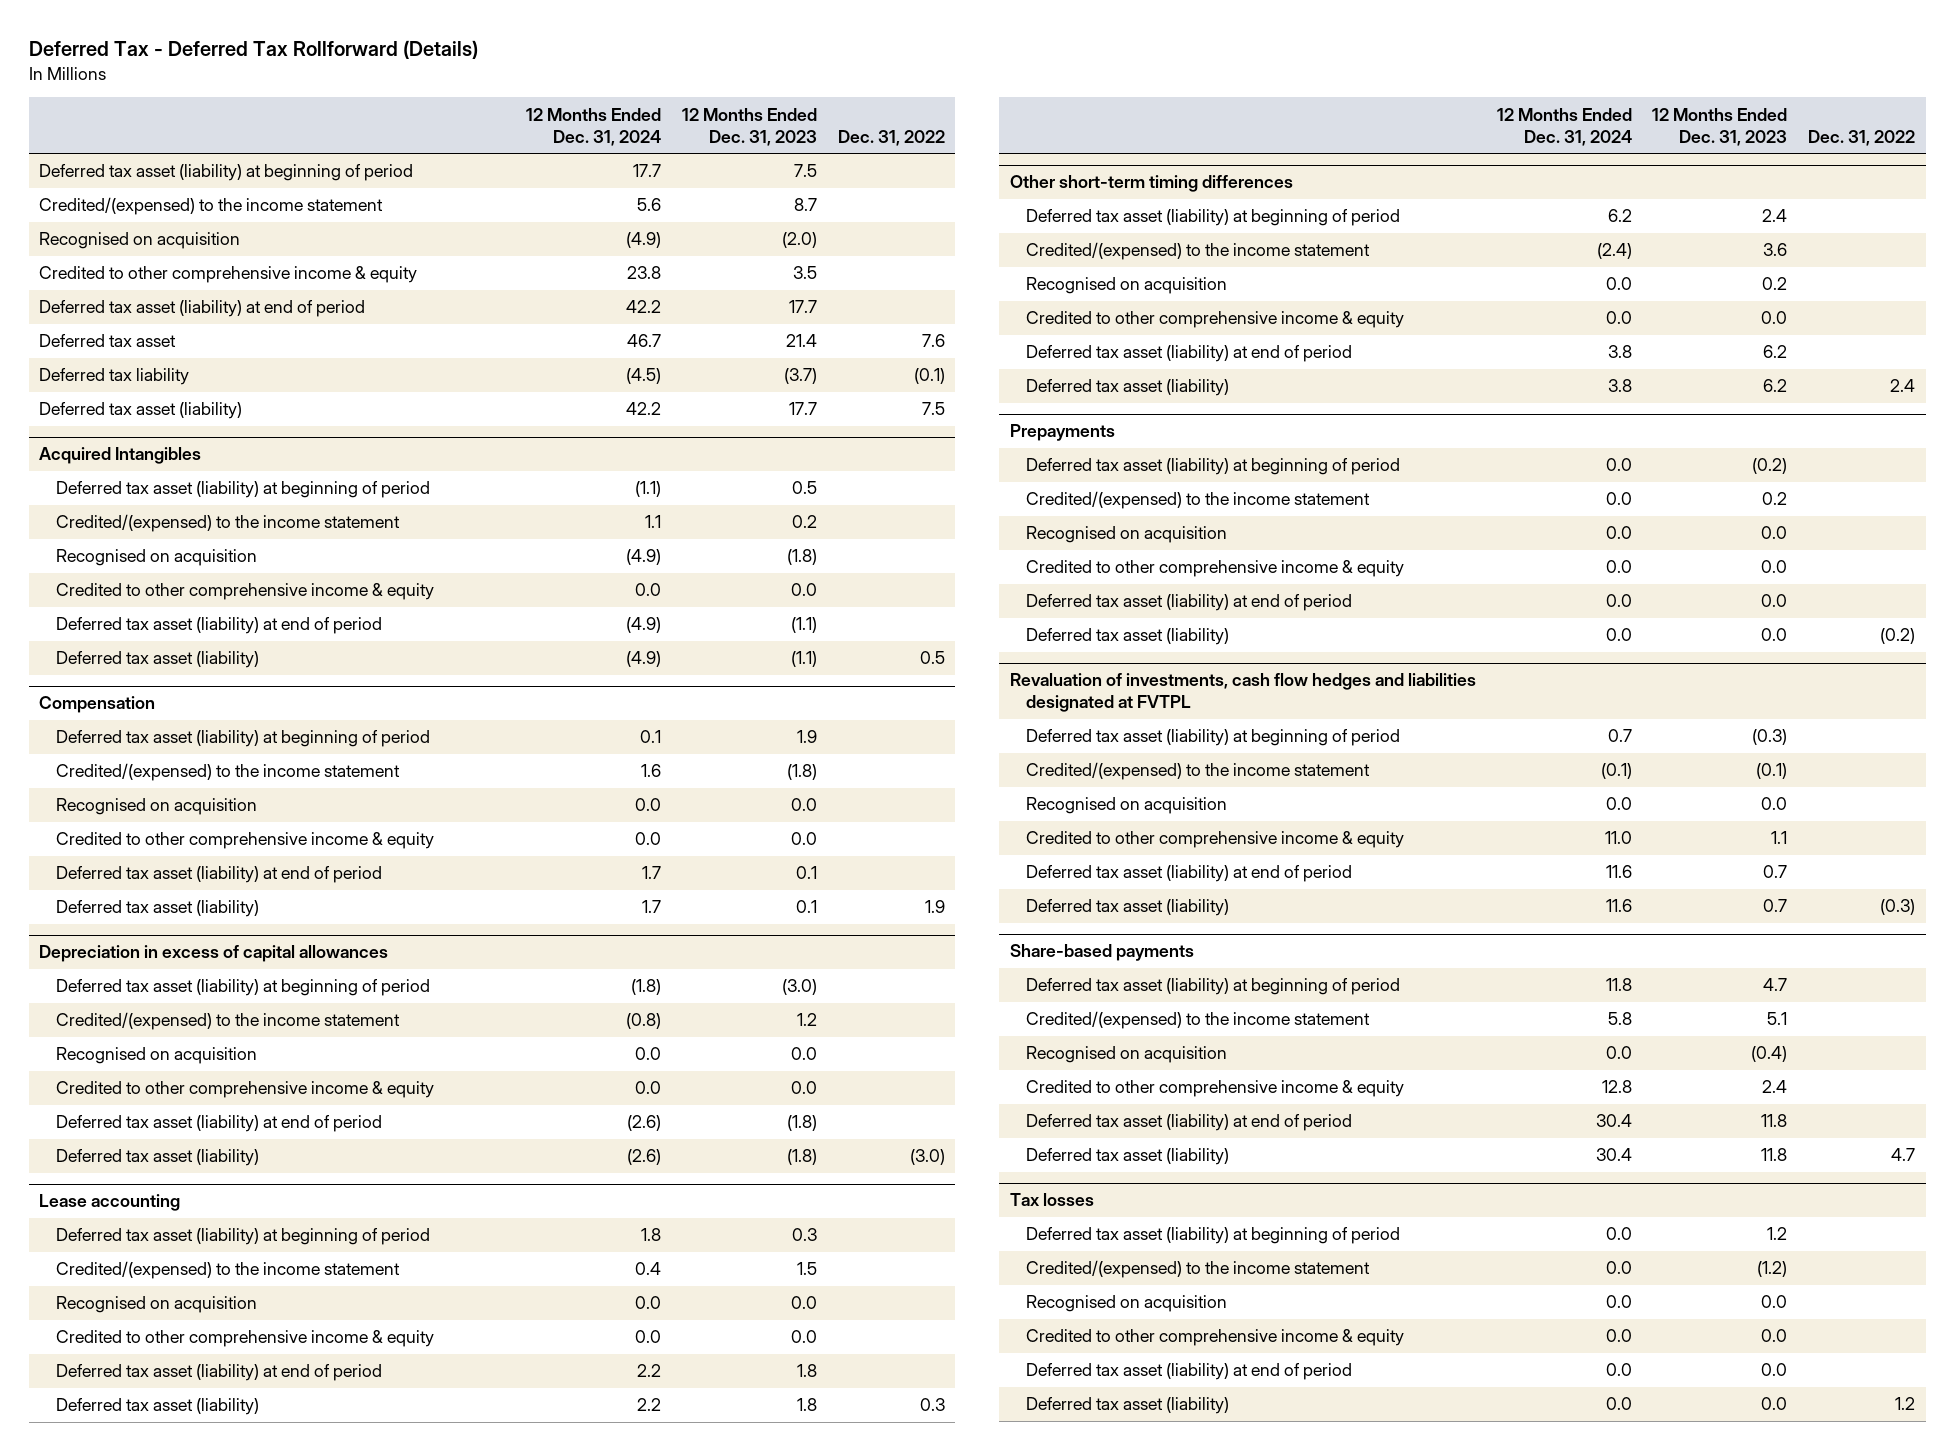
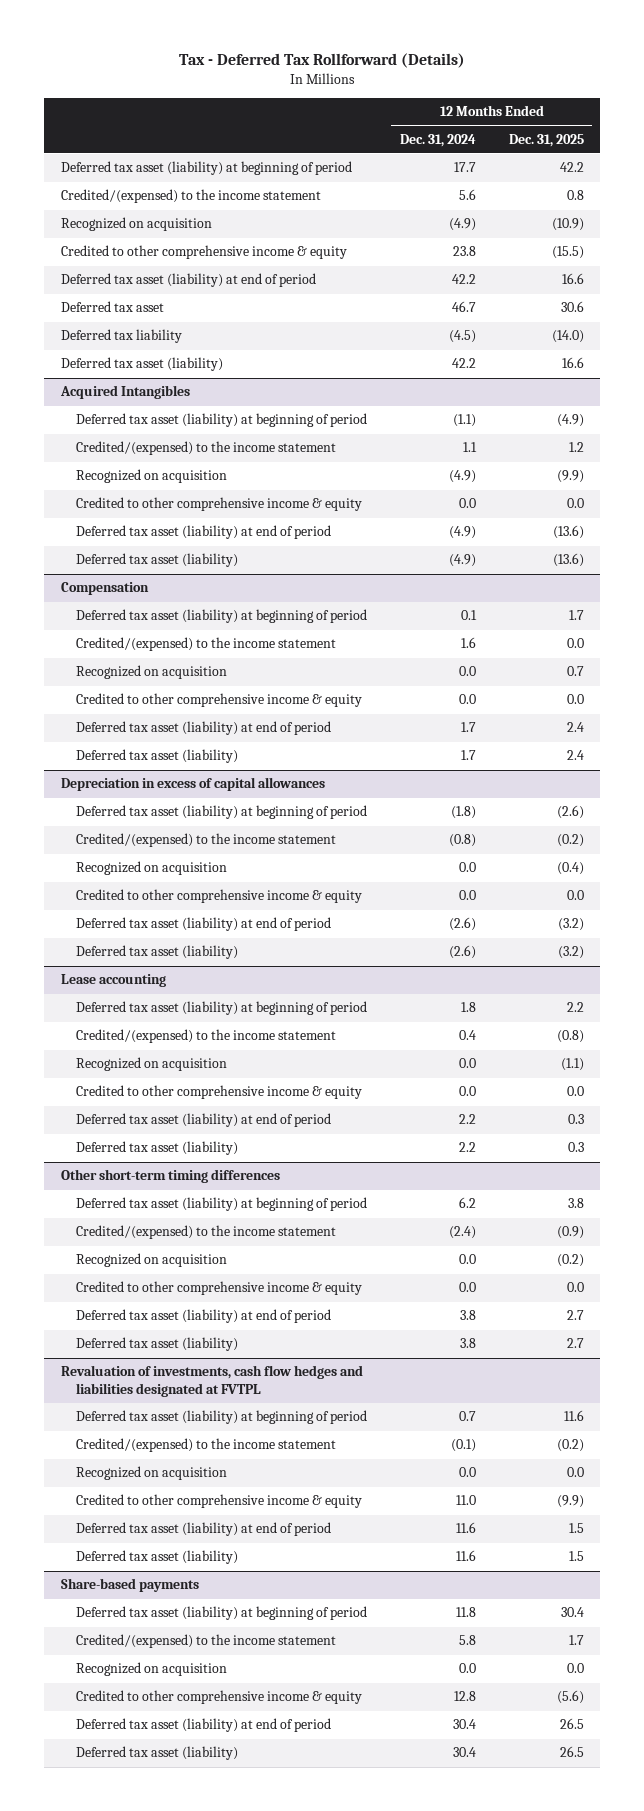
[28,40,478,60] Deferred Tax - Deferred Tax Rollforward (Details) -> [179,53,466,69] Tax - Deferred Tax Rollforward (Details)
[682,107,818,146] 12 Months Ended Dec. 31, 2023 -> none
[838,129,946,146] Dec. 31, 2022 -> none
none -> [508,133,584,147] Dec. 31, 2025
[39,232,241,250] Recognised on acquisition -> [60,217,212,232] Recognized on acquisition
[55,549,257,567] Recognised on acquisition -> [75,469,227,484] Recognized on acquisition
[55,798,257,816] Recognised on acquisition -> [75,665,227,680] Recognized on acquisition
[55,1047,257,1065] Recognised on acquisition -> [75,861,227,876] Recognized on acquisition
[55,1296,257,1314] Recognised on acquisition -> [75,1057,227,1072] Recognized on acquisition
[1026,277,1228,295] Recognised on acquisition -> [75,1253,227,1268] Recognized on acquisition
[1009,424,1115,442] Prepayments -> none
[1026,458,1401,476] Deferred tax asset (liability) at beginning of period -> none
[1026,491,1371,510] Credited/(expensed) to the income statement -> none
[1026,526,1228,544] Recognised on acquisition -> none
[1026,560,1405,578] Credited to other comprehensive income & equity -> none
[1026,594,1353,612] Deferred tax asset (liability) at end of period -> none
[1026,628,1230,646] Deferred tax asset (liability) -> none
[1026,797,1228,815] Recognised on acquisition -> [75,1466,227,1481] Recognized on acquisition
[1026,1046,1228,1064] Recognised on acquisition -> [75,1662,227,1677] Recognized on acquisition
[1009,1193,1094,1207] Tax losses -> none
[1026,1227,1401,1245] Deferred tax asset (liability) at beginning of period -> none
[1026,1260,1371,1279] Credited/(expensed) to the income statement -> none
[1026,1295,1228,1313] Recognised on acquisition -> none
[1026,1329,1405,1347] Credited to other comprehensive income & equity -> none
[1026,1363,1353,1381] Deferred tax asset (liability) at end of period -> none
[1026,1397,1230,1415] Deferred tax asset (liability) -> none

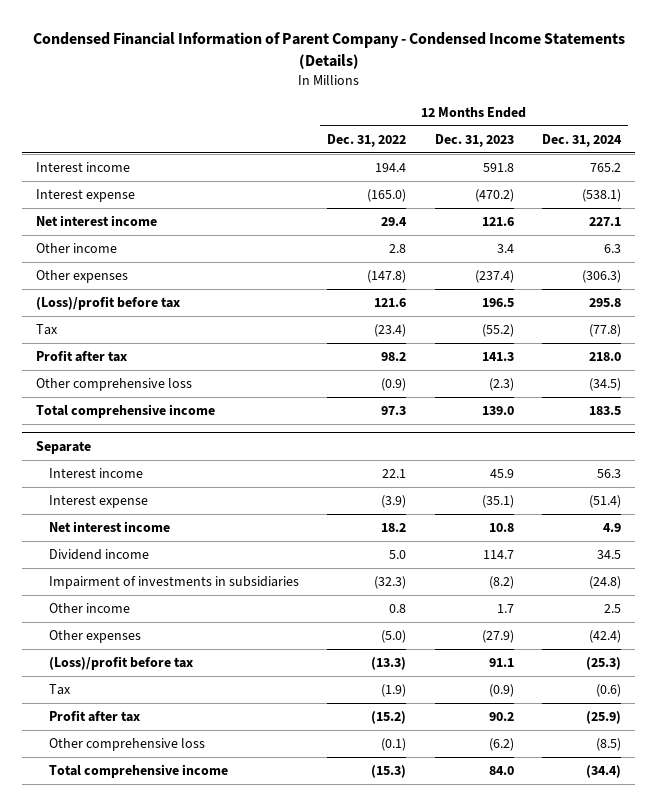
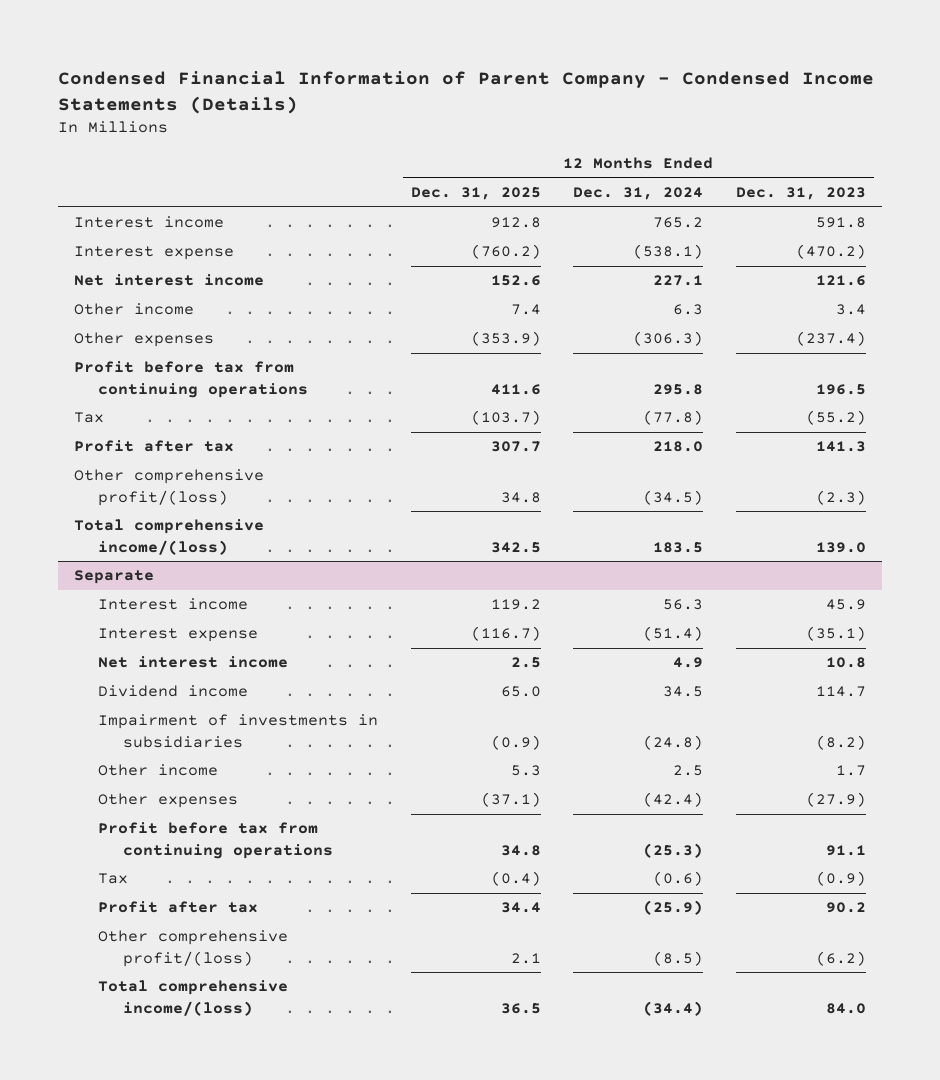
[327,133,407,147] Dec. 31, 2022 -> none
none -> [410,187,541,201] Dec. 31, 2025
[36,296,181,311] (Loss)/profit before tax -> [73,361,309,398] Profit before tax from continuing operations
[36,378,193,392] Other comprehensive loss -> [73,469,264,506] Other comprehensive profit/(loss)
[36,404,216,419] Total comprehensive income -> [73,519,264,555] Total comprehensive income/(loss)
[48,656,193,671] (Loss)/profit before tax -> [98,822,333,859] Profit before tax from continuing operations
[48,738,205,752] Other comprehensive loss -> [98,930,289,967] Other comprehensive profit/(loss)
[48,764,228,779] Total comprehensive income -> [98,980,289,1016] Total comprehensive income/(loss)

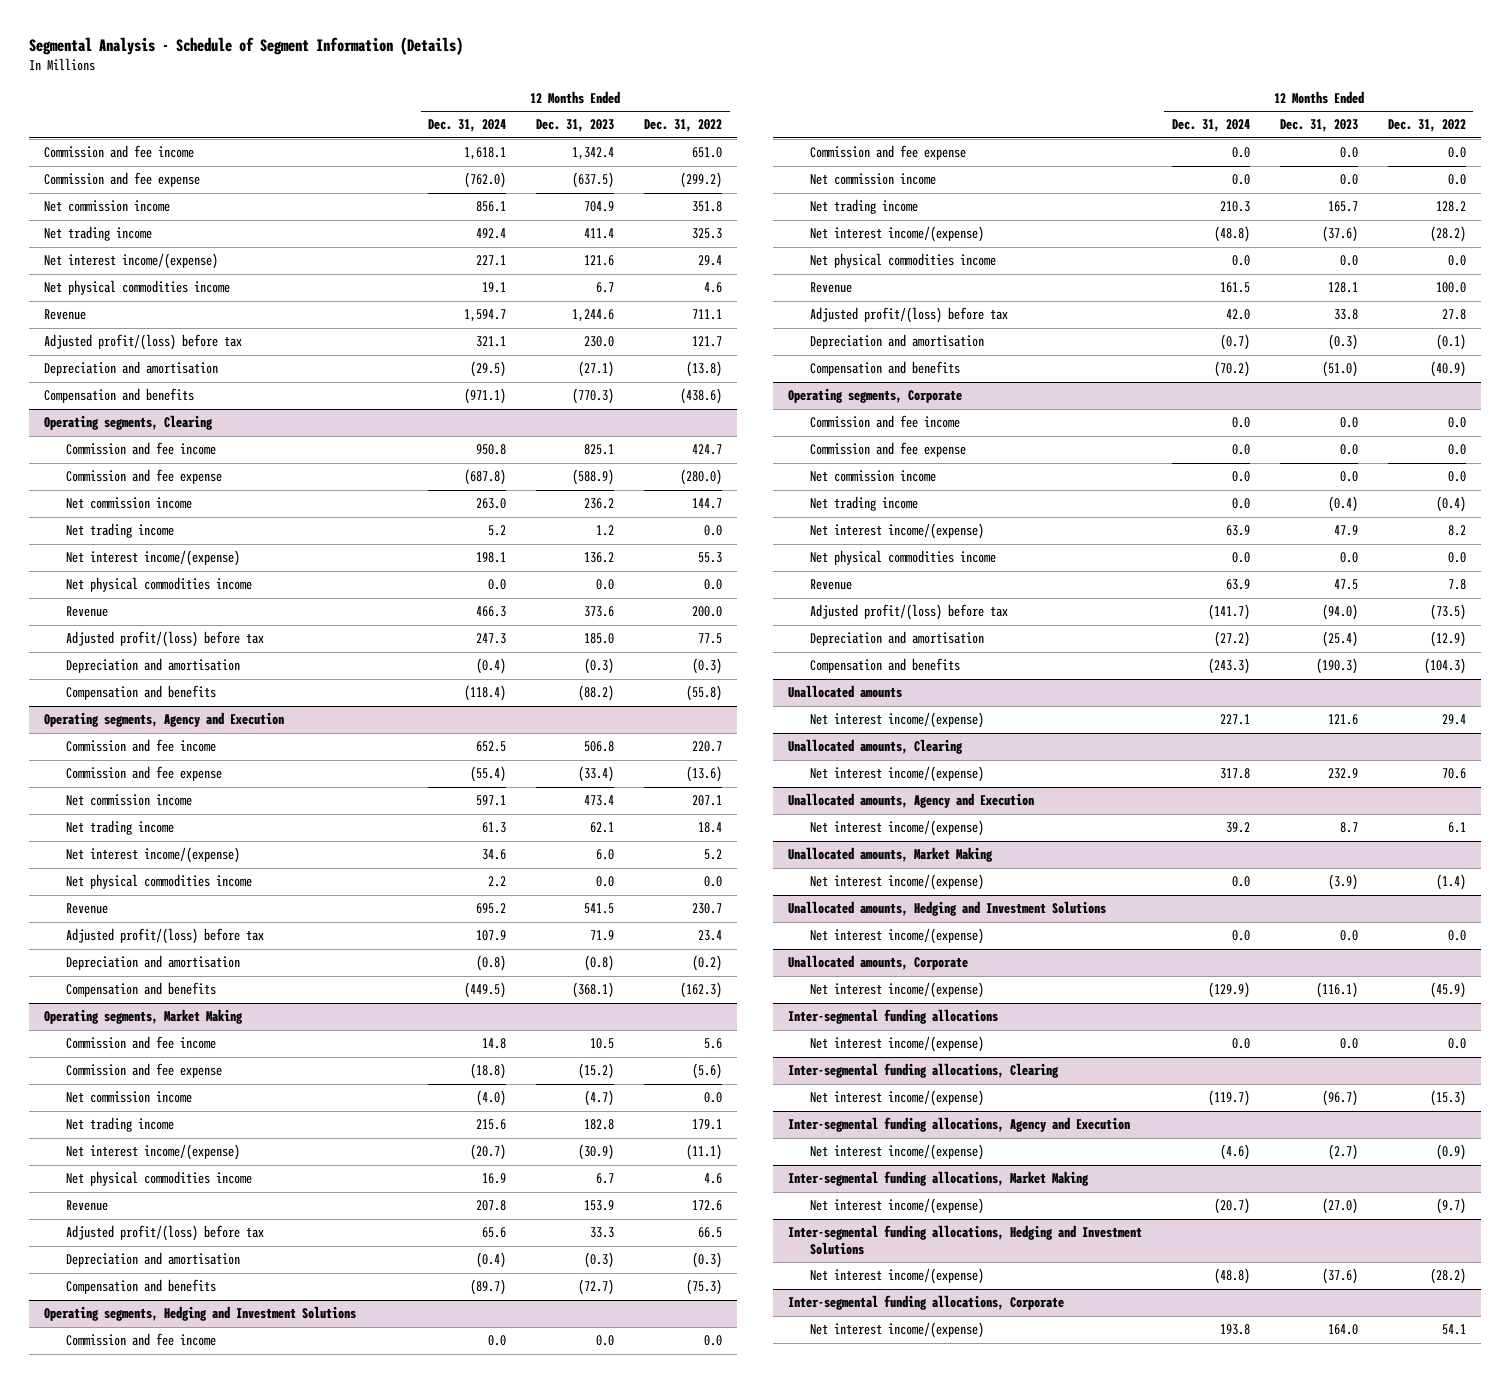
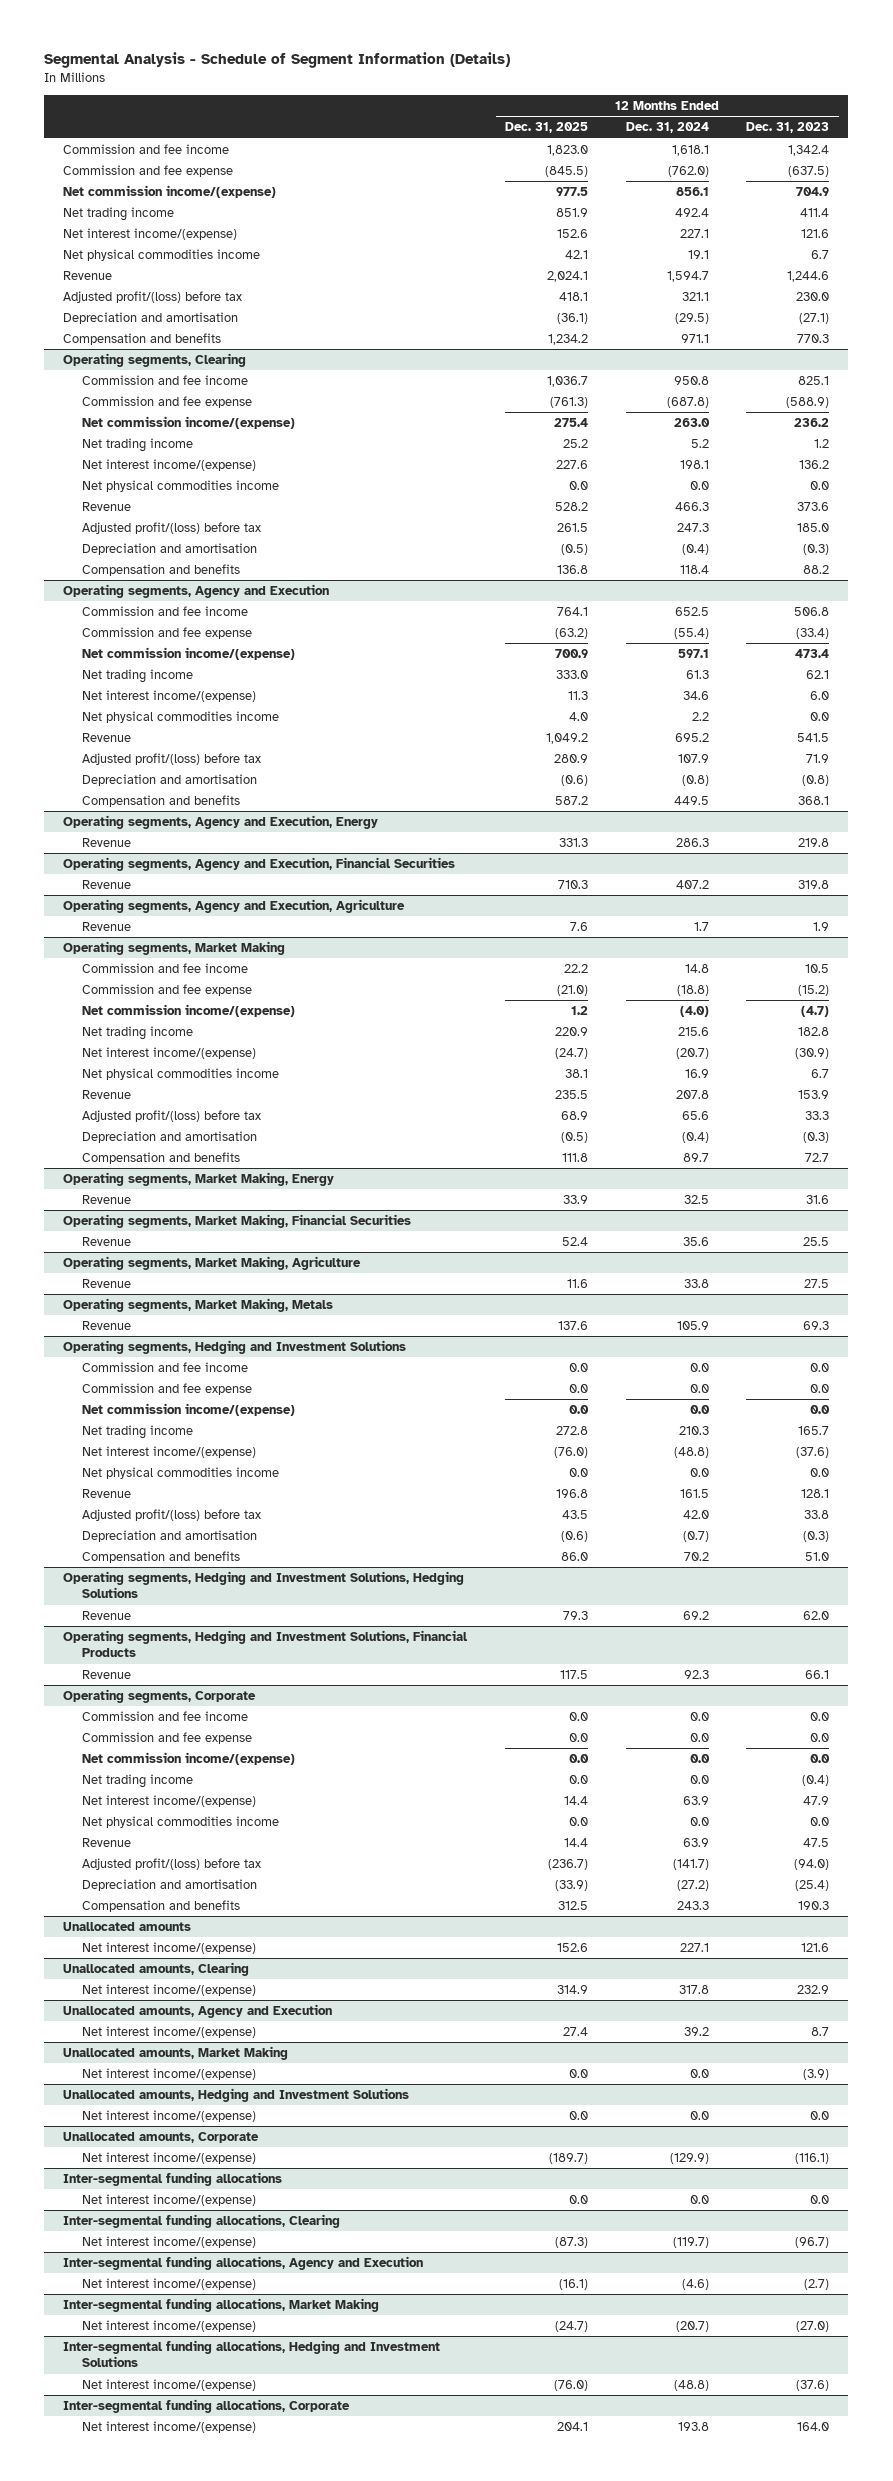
[644,119,723,133] Dec. 31, 2022 -> none
none -> [505,122,589,134] Dec. 31, 2025
[44,200,171,213] Net commission income -> [63,185,277,199] Net commission income/(expense)
[464,388,507,405] (971.1) -> [680,334,709,344] 971.1
[572,388,615,405] (770.3) -> [797,334,830,344] 770.3
[66,497,193,510] Net commission income -> [81,416,295,430] Net commission income/(expense)
[464,685,507,702] (118.4) -> [679,565,709,575] 118.4
[578,685,615,702] (88.2) -> [803,565,830,575] 88.2
[66,794,193,807] Net commission income -> [81,647,295,661] Net commission income/(expense)
[464,982,507,999] (449.5) -> [673,796,709,806] 449.5
[572,982,615,999] (368.1) -> [798,796,830,806] 368.1
none -> [63,815,379,830] Operating segments, Agency and Execution, Energy
none -> [81,838,131,848] Revenue
none -> [63,857,456,872] Operating segments, Agency and Execution, Financial Securities
none -> [81,880,131,890] Revenue
none -> [63,899,406,914] Operating segments, Agency and Execution, Agriculture
none -> [81,922,131,932] Revenue
[66,1091,193,1104] Net commission income -> [81,1004,295,1018] Net commission income/(expense)
[470,1279,507,1296] (89.7) -> [682,1153,709,1163] 89.7
[578,1279,615,1296] (72.7) -> [805,1153,830,1163] 72.7
none -> [63,1172,335,1187] Operating segments, Market Making, Energy
none -> [81,1195,131,1205] Revenue
none -> [63,1214,412,1229] Operating segments, Market Making, Financial Securities
none -> [81,1237,131,1247] Revenue
none -> [63,1256,362,1271] Operating segments, Market Making, Agriculture
none -> [81,1279,131,1289] Revenue
none -> [63,1298,334,1313] Operating segments, Market Making, Metals
none -> [81,1321,131,1331] Revenue
[809,173,936,186] Net commission income -> [81,1403,295,1417] Net commission income/(expense)
[1213,361,1250,378] (70.2) -> [683,1552,709,1562] 70.2
[1321,361,1358,378] (51.0) -> [805,1552,830,1562] 51.0
none -> [63,1571,465,1599] Operating segments, Hedging and Investment Solutions, Hedging Solutions
none -> [81,1611,131,1621] Revenue
none -> [63,1630,469,1658] Operating segments, Hedging and Investment Solutions, Financial Products
none -> [81,1670,131,1680] Revenue
[809,470,936,483] Net commission income -> [81,1752,295,1766] Net commission income/(expense)
[1207,658,1250,675] (243.3) -> [676,1901,709,1911] 243.3
[1315,658,1358,675] (190.3) -> [798,1901,830,1911] 190.3

